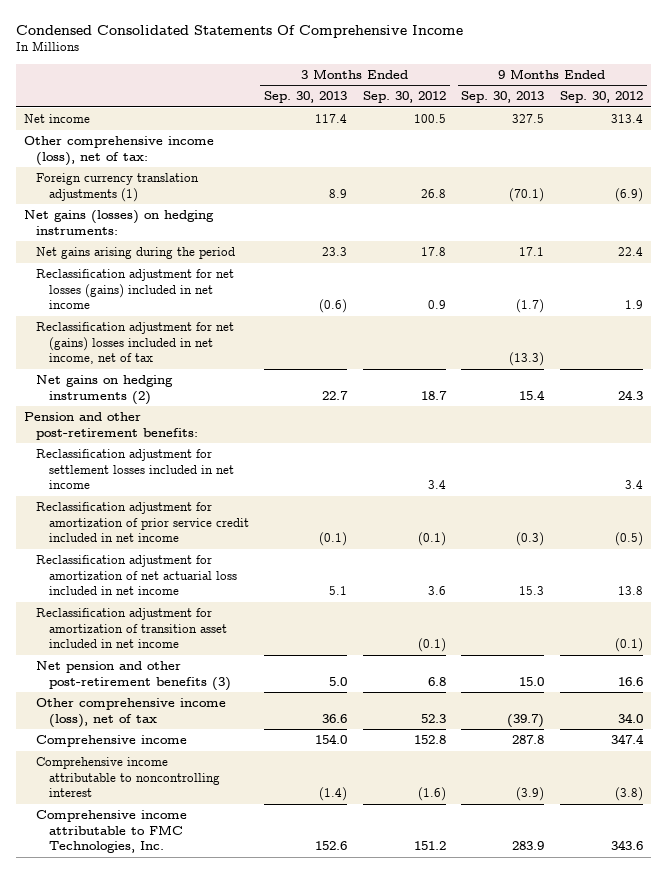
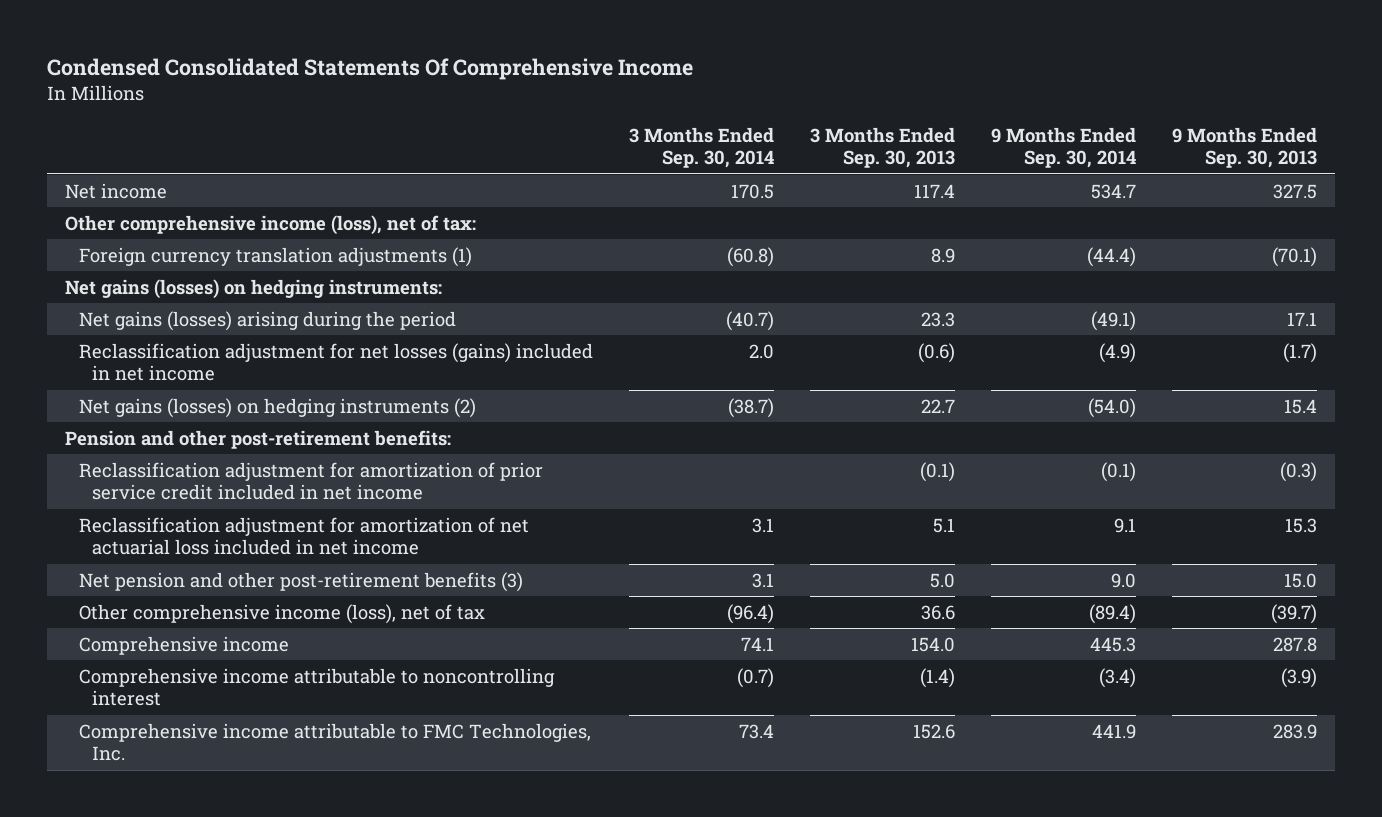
[362,91,446,104] Sep. 30, 2012 -> none
[560,91,644,104] Sep. 30, 2012 -> none
none -> [628,126,774,169] 3 Months Ended Sep. 30, 2014
none -> [991,126,1137,169] 9 Months Ended Sep. 30, 2014
[36,246,236,259] Net gains arising during the period -> [78,310,456,331] Net gains (losses) arising during the period
[36,321,235,365] Reclassification adjustment for net (gains) losses included in net income, net of tax -> none
[36,374,174,405] Net gains on hedging instruments (2) -> [78,397,476,418] Net gains (losses) on hedging instruments (2)
[36,448,234,490] Reclassification adjustment for settlement losses included in net income -> none
[36,607,227,649] Reclassification adjustment for amortization of transition asset included in net income -> none

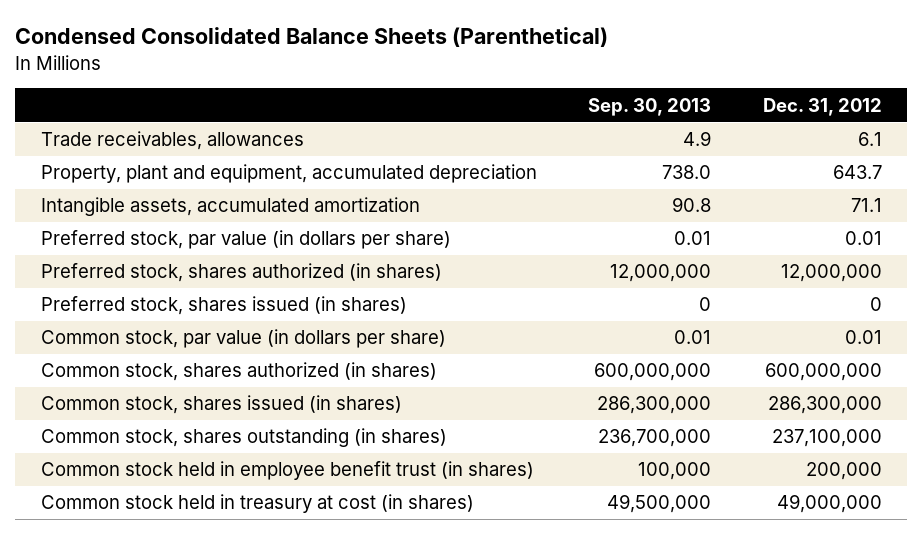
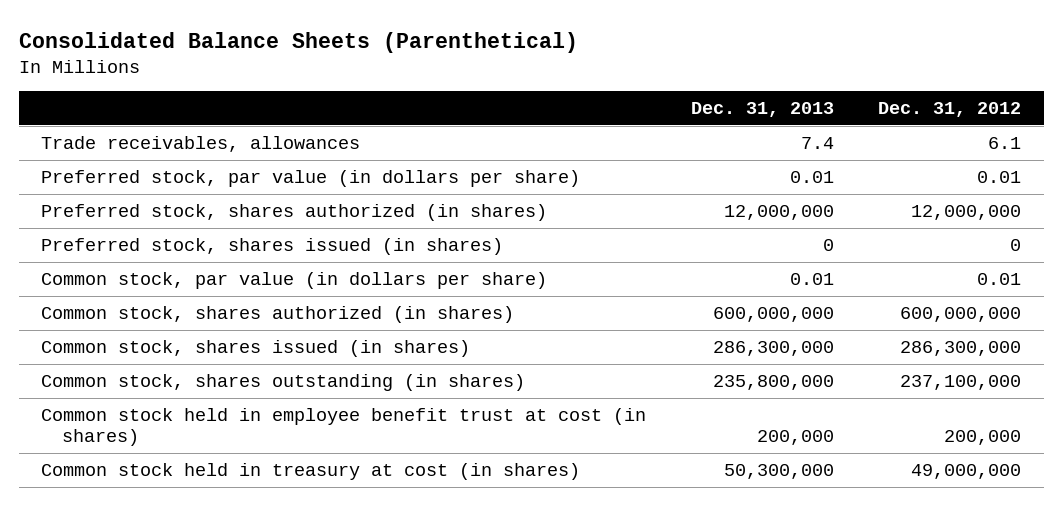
[15,27,609,48] Condensed Consolidated Balance Sheets (Parenthetical) -> [18,31,578,53] Consolidated Balance Sheets (Parenthetical)
[588,97,712,116] Sep. 30, 2013 -> none
none -> [690,102,834,118] Dec. 31, 2013
[41,164,538,184] Property, plant and equipment, accumulated depreciation -> none
[41,197,421,217] Intangible assets, accumulated amortization -> none
[41,461,535,481] Common stock held in employee benefit trust (in shares) -> [41,407,647,447] Common stock held in employee benefit trust at cost (in shares)

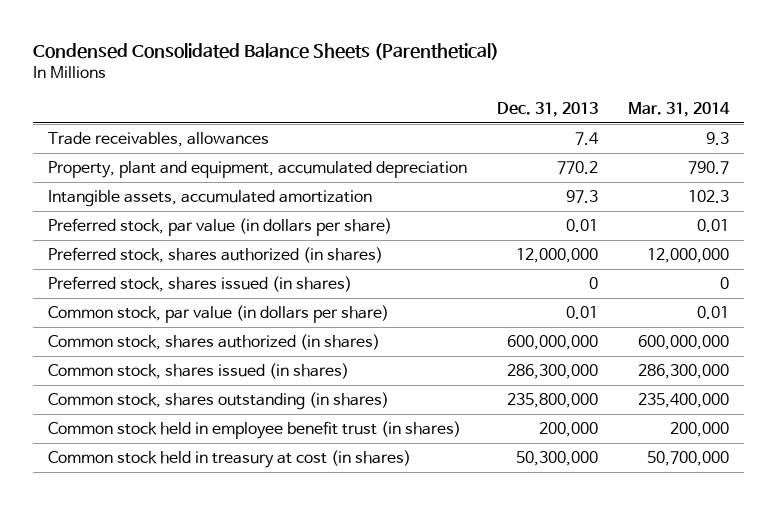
[18,31,578,53] Consolidated Balance Sheets (Parenthetical) -> [32,42,499,60] Condensed Consolidated Balance Sheets (Parenthetical)
[878,102,1022,118] Dec. 31, 2012 -> none
none -> [628,101,731,117] Mar. 31, 2014
none -> [48,161,468,179] Property, plant and equipment, accumulated depreciation
none -> [48,190,373,208] Intangible assets, accumulated amortization
[41,407,647,447] Common stock held in employee benefit trust at cost (in shares) -> [48,421,462,440] Common stock held in employee benefit trust (in shares)

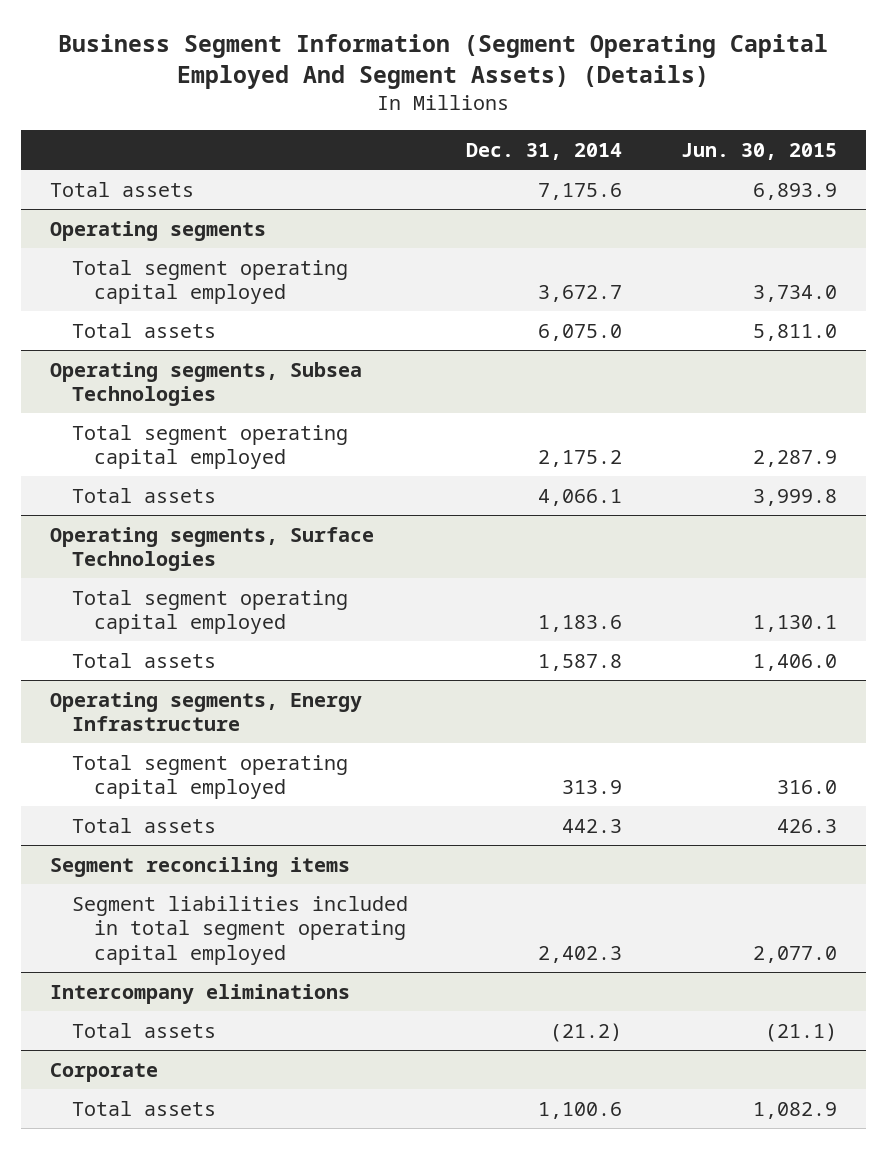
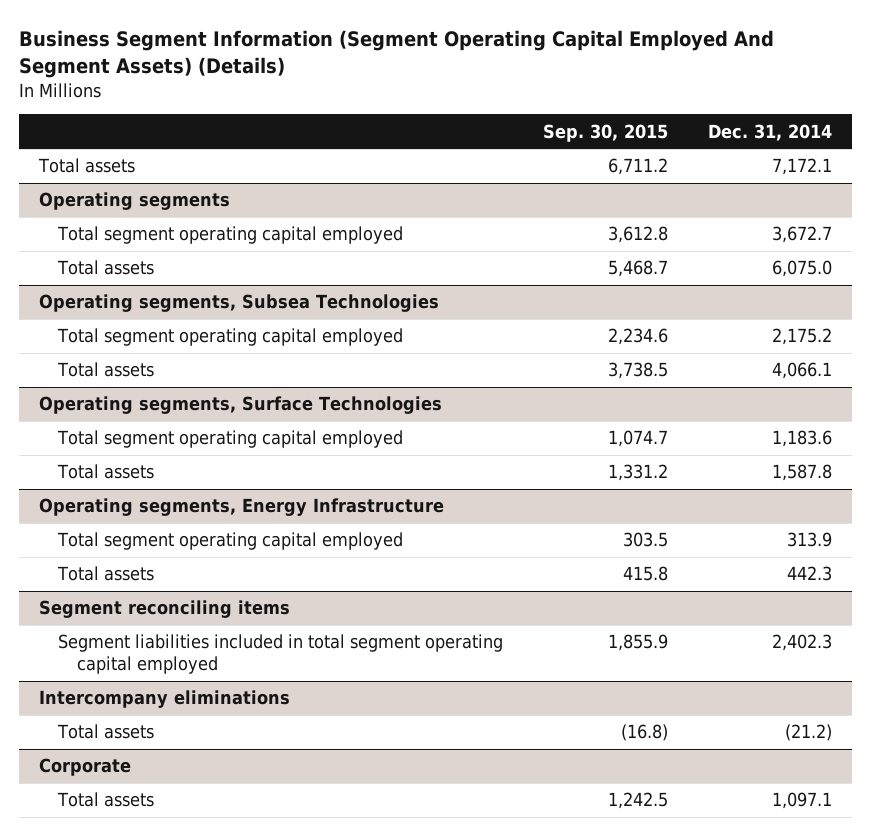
[680,143,837,161] Jun. 30, 2015 -> none
none -> [543,123,669,142] Sep. 30, 2015
[538,182,623,200] 7,175.6 -> [772,158,833,176] 7,172.1
[538,1101,623,1119] 1,100.6 -> [772,792,833,810] 1,097.1

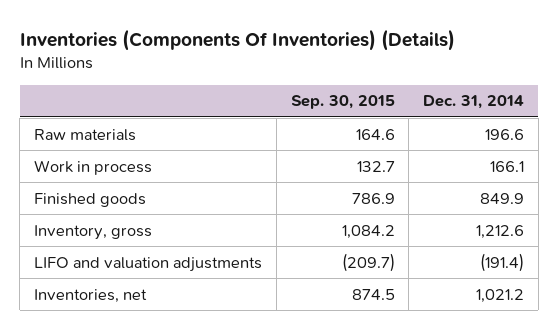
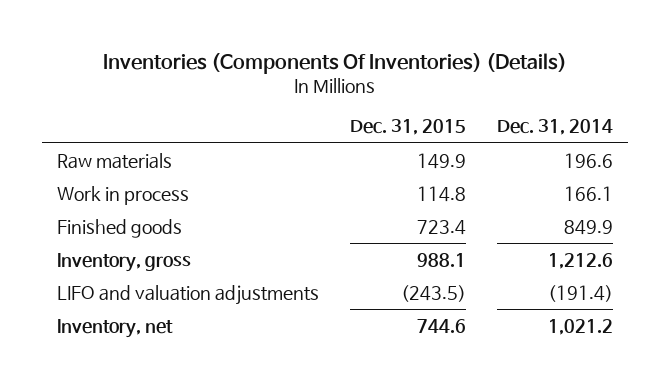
[290,95,395,110] Sep. 30, 2015 -> none
none -> [350,119,467,136] Dec. 31, 2015
[34,288,148,303] Inventories, net -> [57,318,174,338] Inventory, net

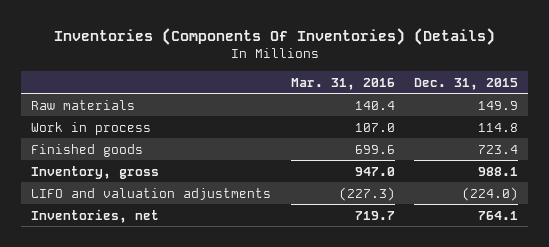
[496,119,613,136] Dec. 31, 2014 -> none
none -> [290,77,395,90] Mar. 31, 2016
[401,284,467,302] (243.5) -> [462,186,519,201] (224.0)
[57,318,174,338] Inventory, net -> [30,208,159,223] Inventories, net
[417,318,467,333] 744.6 -> [478,210,519,220] 764.1

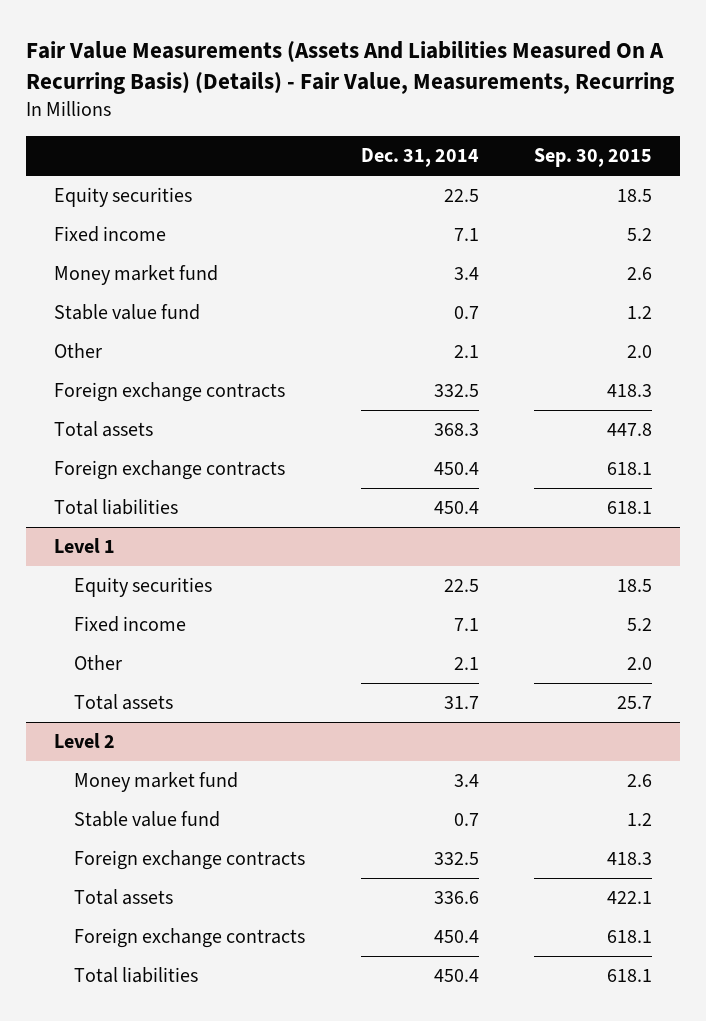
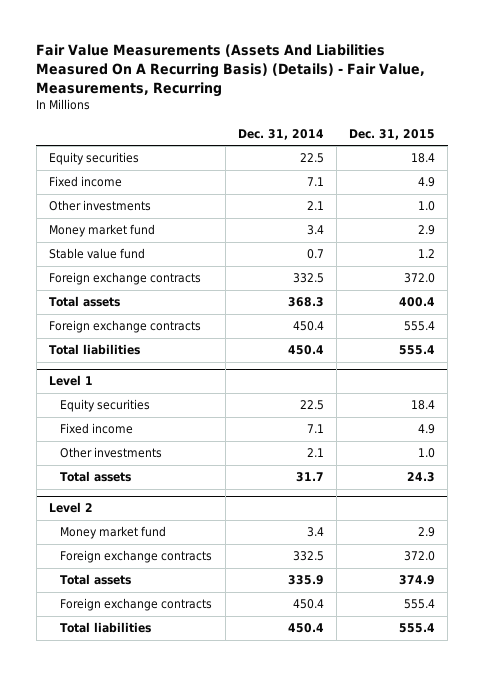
[534,148,653,168] Sep. 30, 2015 -> none
none -> [349,128,436,140] Dec. 31, 2015
none -> [48,200,151,212] Other investments
[54,343,103,359] Other -> none
[73,655,122,671] Other -> [60,447,163,459] Other investments
[73,811,220,828] Stable value fund -> none
[433,891,479,905] 336.6 -> [287,575,324,586] 335.9

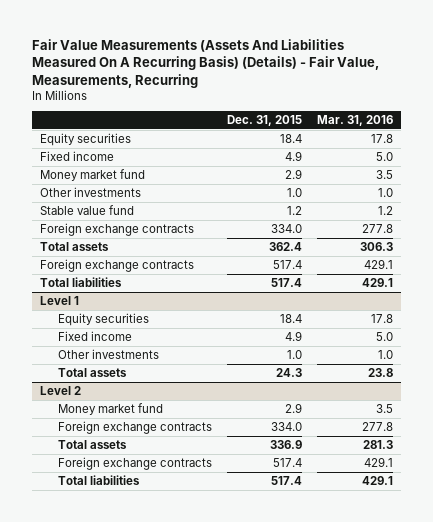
[237,128,324,140] Dec. 31, 2014 -> none
none -> [317,115,394,127] Mar. 31, 2016
[48,200,151,212] Other investments -> [39,186,141,197] Other investments
[404,273,436,284] 372.0 -> [270,223,302,233] 334.0
[399,297,436,308] 400.4 -> [268,241,302,251] 362.4
[404,321,436,332] 555.4 -> [272,259,302,269] 517.4
[399,345,436,356] 555.4 -> [270,277,302,287] 517.4
[404,551,436,562] 372.0 -> [270,421,302,431] 334.0
[399,575,436,586] 374.9 -> [269,439,302,449] 336.9
[404,599,436,610] 555.4 -> [272,457,302,467] 517.4
[399,623,436,634] 555.4 -> [270,475,302,485] 517.4

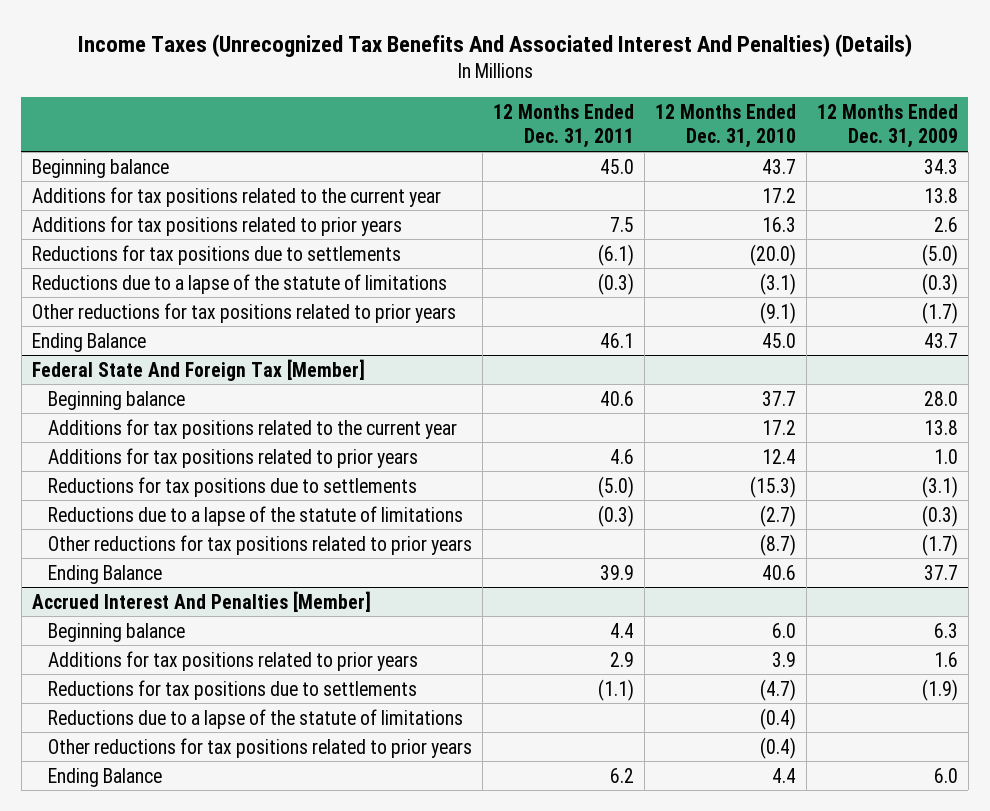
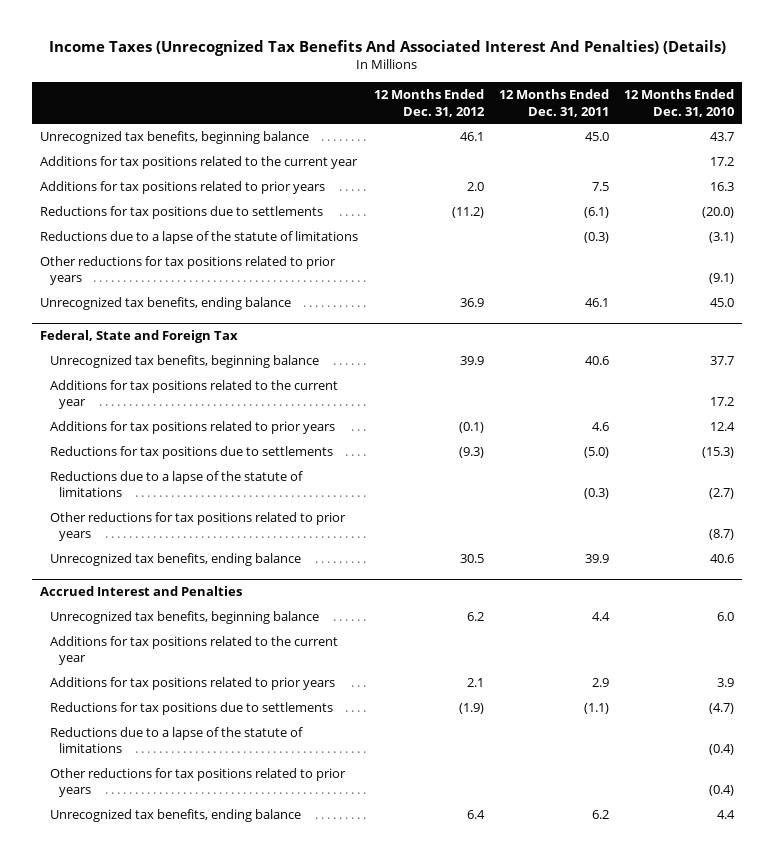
[816,103,958,149] 12 Months Ended Dec. 31, 2009 -> none
none -> [373,89,485,117] 12 Months Ended Dec. 31, 2012
[31,158,169,178] Beginning balance -> [40,130,310,144] Unrecognized tax benefits, beginning balance
[31,332,146,352] Ending Balance -> [40,296,292,310] Unrecognized tax benefits, ending balance
[31,358,365,381] Federal State And Foreign Tax [Member] -> [40,330,239,344] Federal, State and Foreign Tax
[48,390,186,410] Beginning balance -> [49,354,319,368] Unrecognized tax benefits, beginning balance
[48,564,163,584] Ending Balance -> [49,552,301,566] Unrecognized tax benefits, ending balance
[31,590,371,612] Accrued Interest And Penalties [Member] -> [40,586,243,597] Accrued Interest and Penalties
[48,622,186,642] Beginning balance -> [49,610,319,624] Unrecognized tax benefits, beginning balance
none -> [49,635,338,666] Additions for tax positions related to the current year
[48,767,163,787] Ending Balance -> [49,808,301,822] Unrecognized tax benefits, ending balance

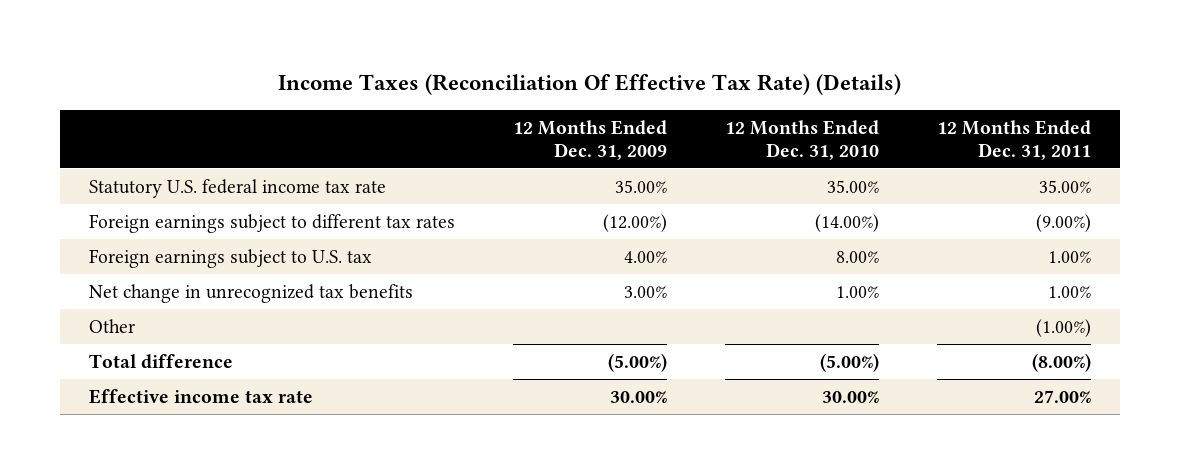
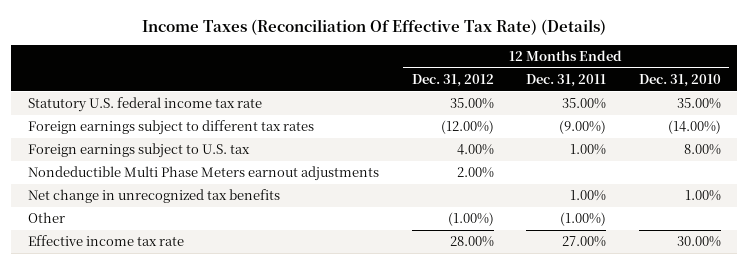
[512,119,667,160] 12 Months Ended Dec. 31, 2009 -> none
none -> [411,73,494,87] Dec. 31, 2012
none -> [27,166,379,182] Nondeductible Multi Phase Meters earnout adjustments
[89,353,234,369] Total difference -> none

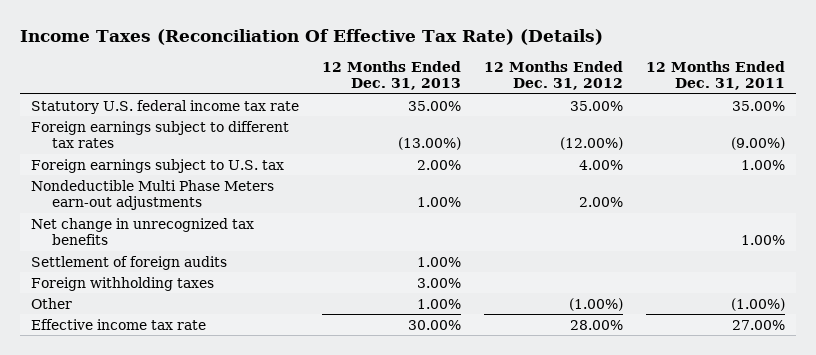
[638,73,721,87] Dec. 31, 2010 -> none
none -> [321,60,461,91] 12 Months Ended Dec. 31, 2013
[27,166,379,182] Nondeductible Multi Phase Meters earnout adjustments -> [31,179,275,211] Nondeductible Multi Phase Meters earn-out adjustments
none -> [31,255,228,270] Settlement of foreign audits
none -> [31,276,215,291] Foreign withholding taxes

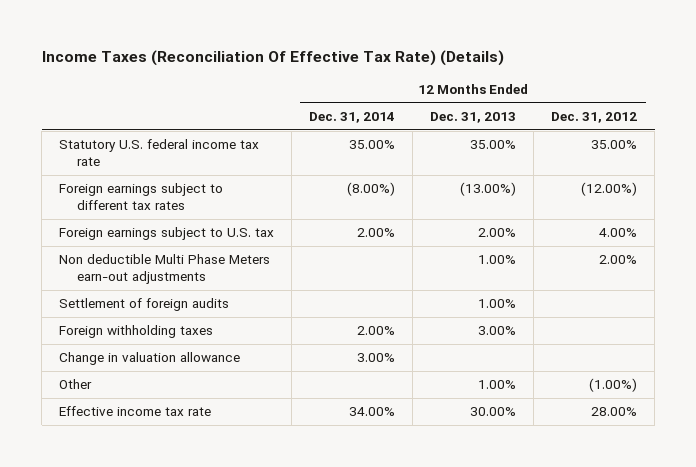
[645,60,785,91] 12 Months Ended Dec. 31, 2011 -> none
none -> [309,112,396,124] Dec. 31, 2014
[31,217,255,246] Net change in unrecognized tax benefits -> none
[31,179,275,211] Nondeductible Multi Phase Meters earn-out adjustments -> [59,254,271,285] Non deductible Multi Phase Meters earn-out adjustments
none -> [59,352,241,366] Change in valuation allowance

